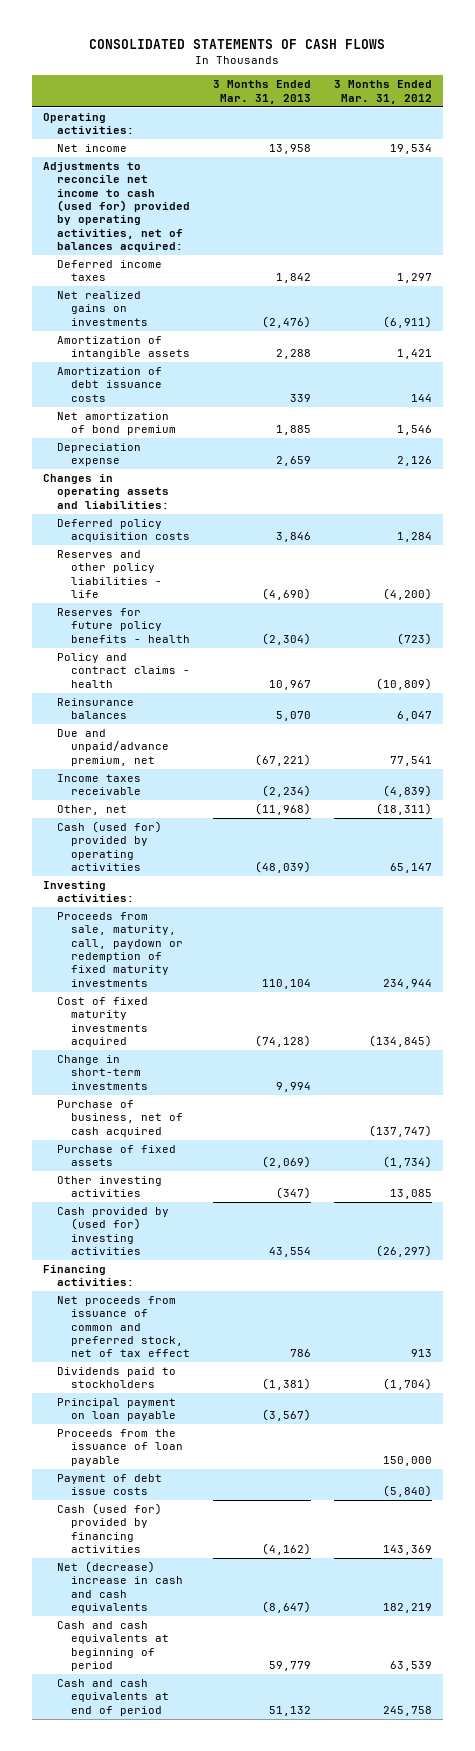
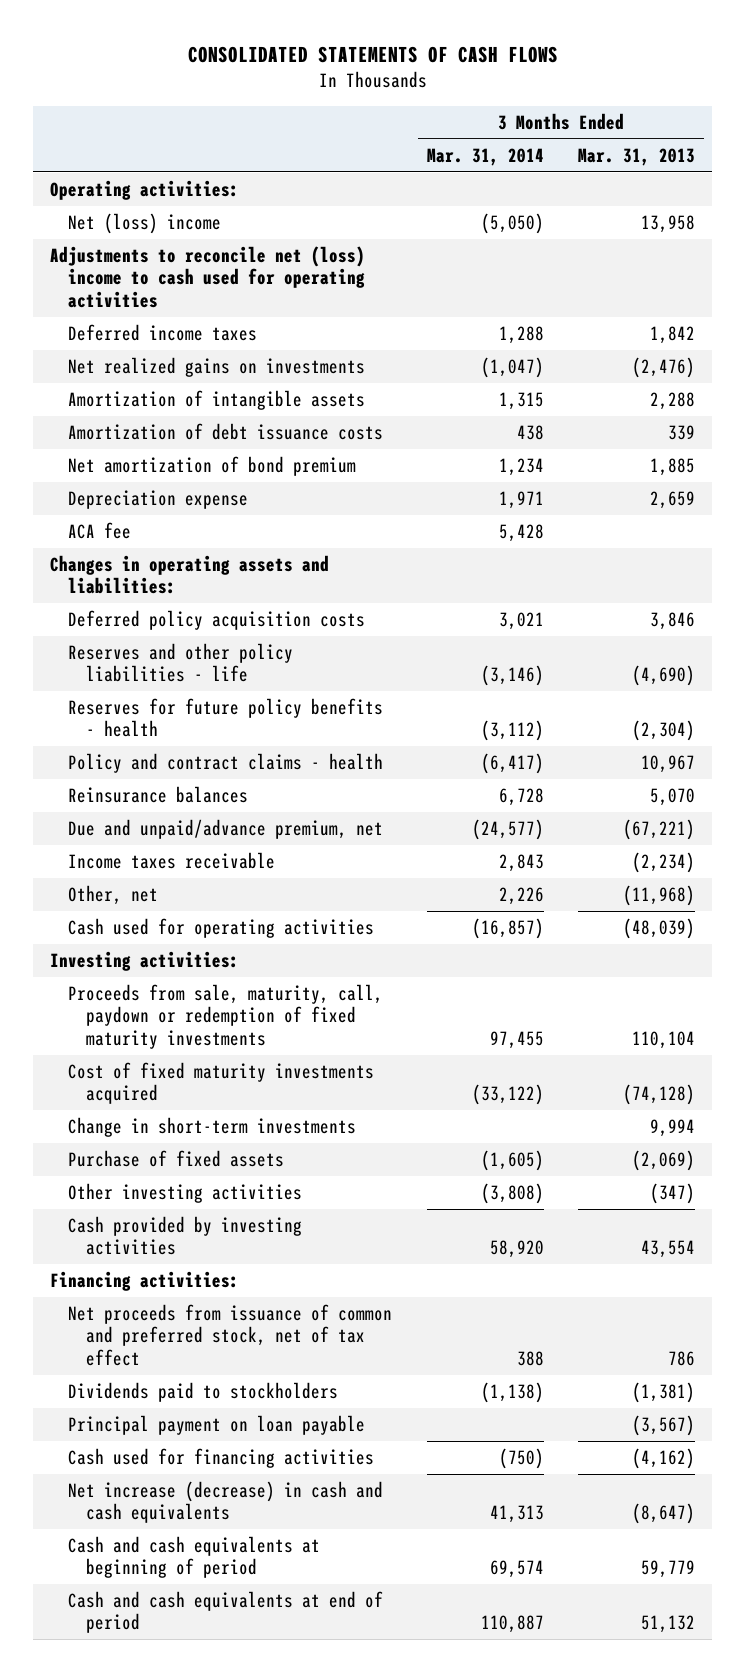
[333,80,432,104] 3 Months Ended Mar. 31, 2012 -> none
none -> [426,147,544,166] Mar. 31, 2014
[56,144,127,153] Net income -> [67,212,221,234] Net (loss) income
[42,162,190,252] Adjustments to reconcile net income to cash (used for) provided by operating activities, net of balances acquired: -> [50,245,366,309] Adjustments to reconcile net (loss) income to cash used for operating activities
none -> [67,521,131,539] ACA fee
[56,821,162,872] Cash (used for) provided by operating activities -> [67,917,374,938] Cash used for operating activities
[56,1100,183,1137] Purchase of business, net of cash acquired -> none
[56,1207,169,1256] Cash provided by (used for) investing activities -> [67,1215,302,1256] Cash provided by investing activities
[56,1429,183,1466] Proceeds from the issuance of loan payable -> none
[56,1474,162,1496] Payment of debt issue costs -> none
[56,1503,162,1554] Cash (used for) provided by financing activities -> [67,1447,374,1468] Cash used for financing activities
[56,1561,183,1614] Net (decrease) increase in cash and cash equivalents -> [67,1480,383,1524] Net increase (decrease) in cash and cash equivalents

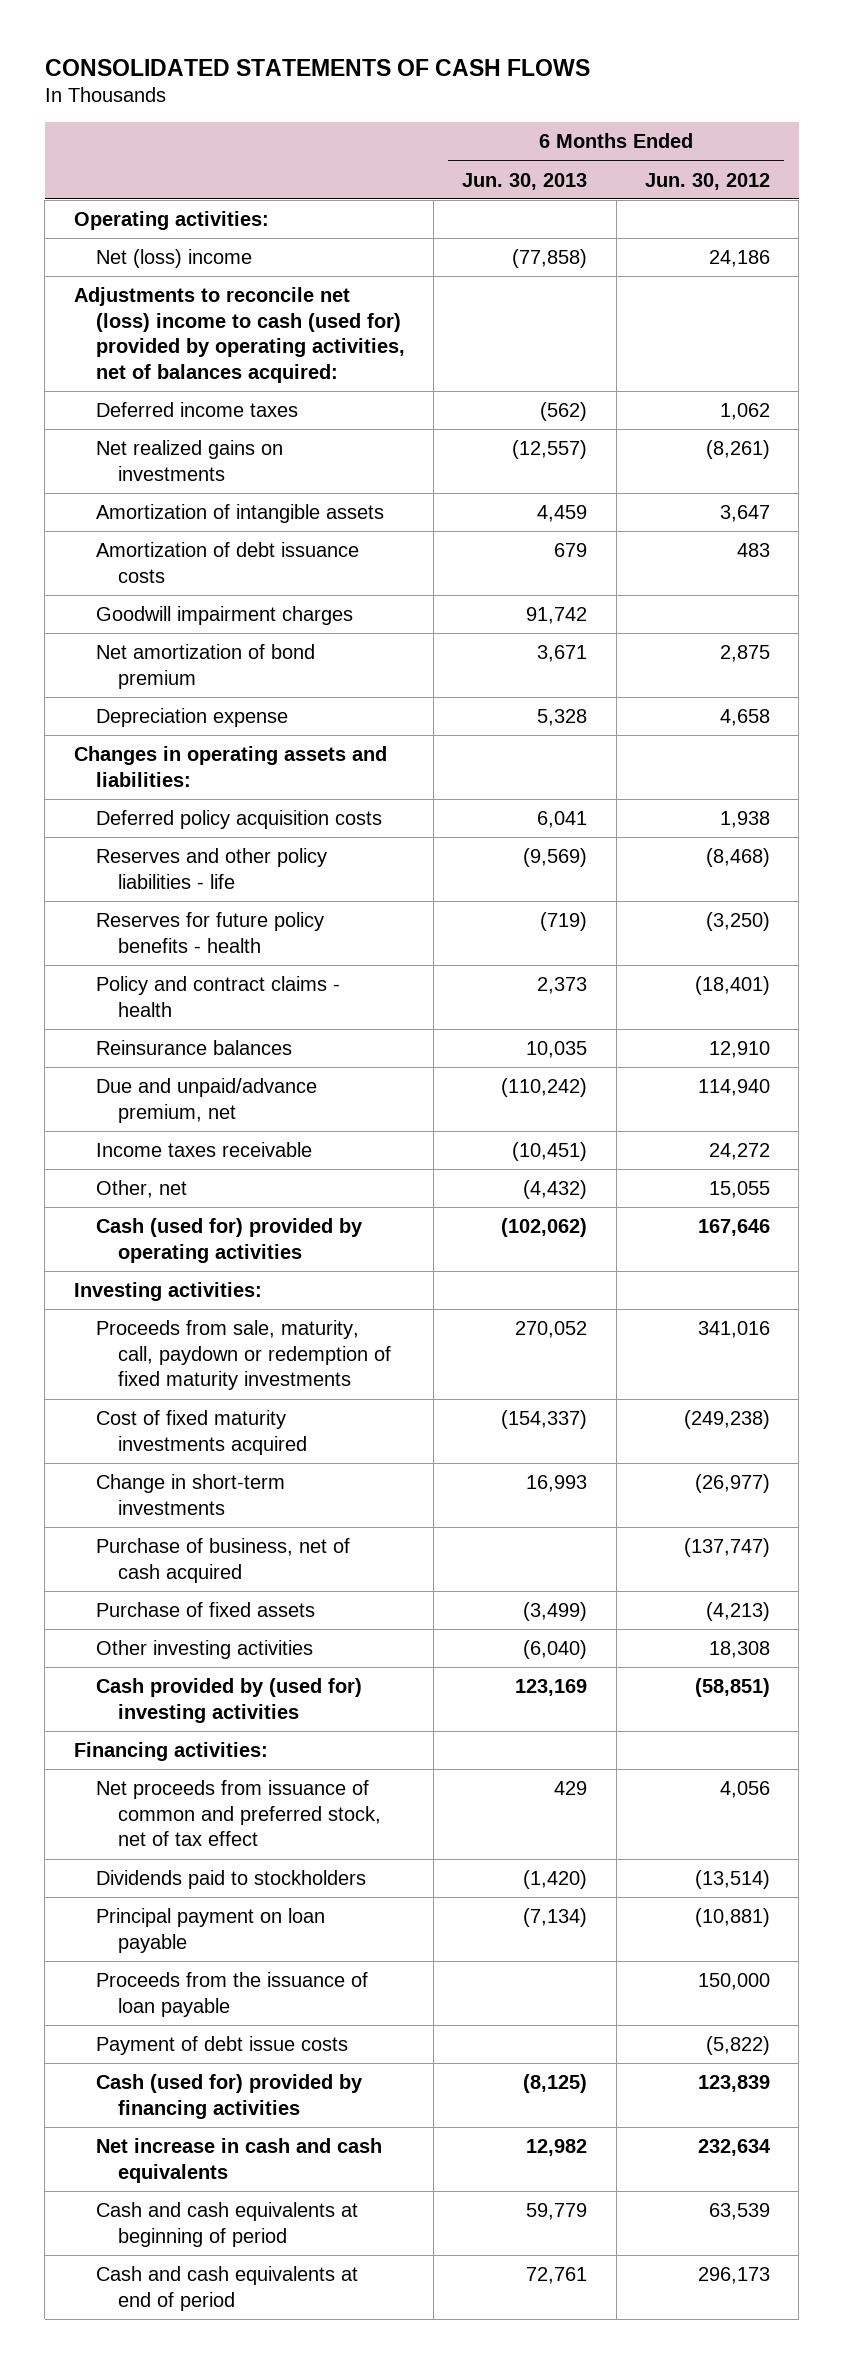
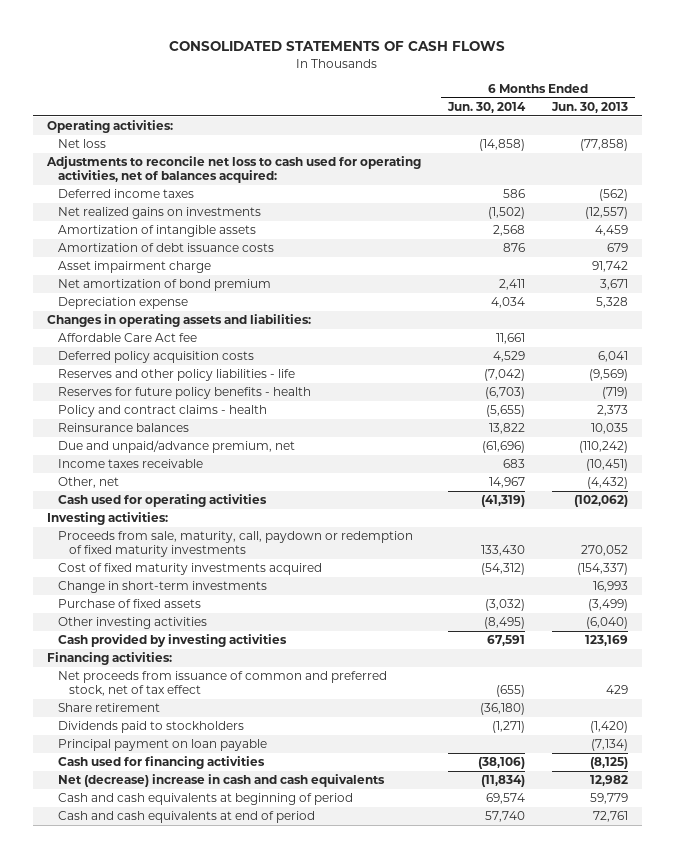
[645,172,771,190] Jun. 30, 2012 -> none
none -> [446,101,526,113] Jun. 30, 2014
[95,249,252,269] Net (loss) income -> [57,139,106,149] Net loss
[73,287,405,383] Adjustments to reconcile net (loss) income to cash (used for) provided by operating activities, net of balances acquired: -> [45,156,421,184] Adjustments to reconcile net loss to cash used for operating activities, net of balances acquired:
[95,606,353,626] Goodwill impairment charges -> [57,261,211,274] Asset impairment charge
none -> [57,333,197,343] Affordable Care Act fee
[95,1218,363,1263] Cash (used for) provided by operating activities -> [57,494,267,508] Cash used for operating activities
[95,1538,350,1583] Purchase of business, net of cash acquired -> none
[95,1678,362,1723] Cash provided by (used for) investing activities -> [57,634,287,648] Cash provided by investing activities
none -> [57,703,160,713] Share retirement
[95,1972,368,2017] Proceeds from the issuance of loan payable -> none
[95,2036,348,2056] Payment of debt issue costs -> none
[95,2074,363,2119] Cash (used for) provided by financing activities -> [57,756,265,770] Cash used for financing activities
[95,2138,382,2183] Net increase in cash and cash equivalents -> [57,774,385,788] Net (decrease) increase in cash and cash equivalents

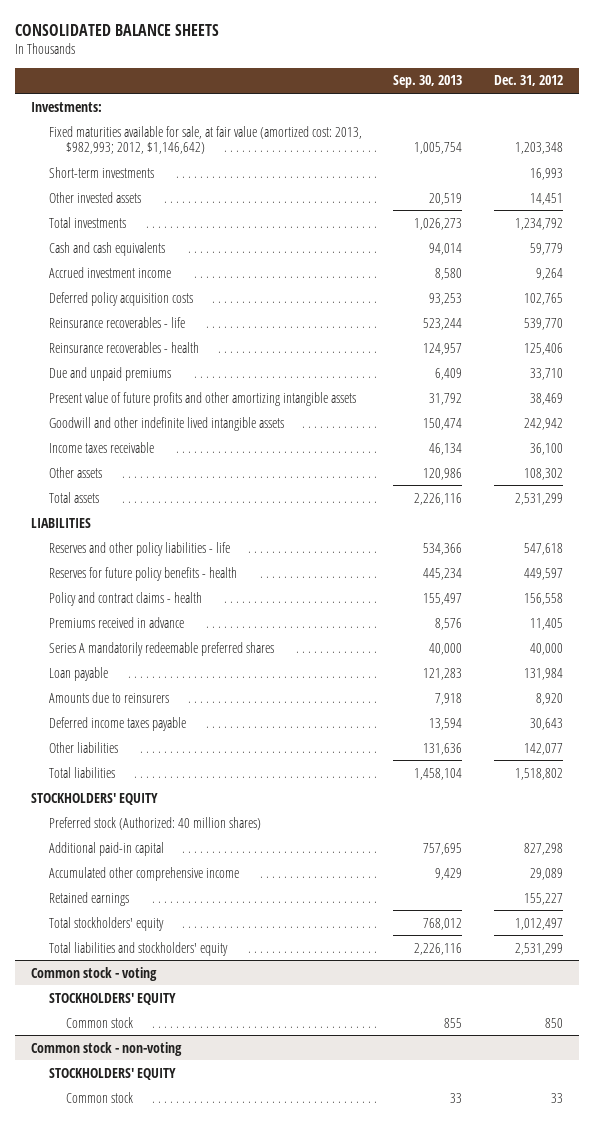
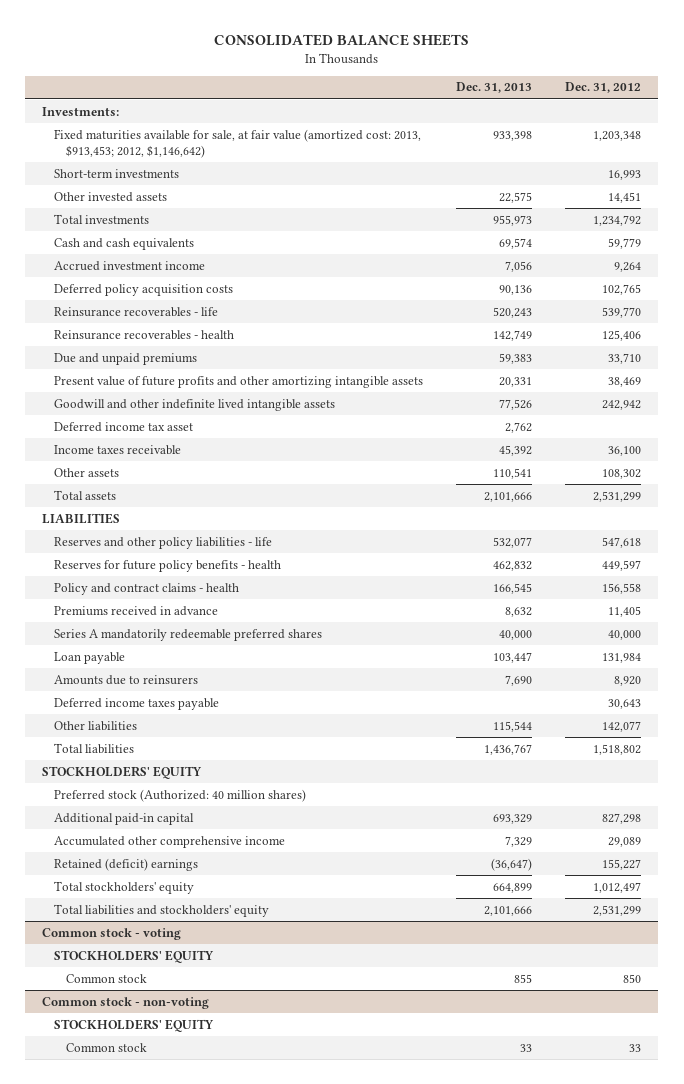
[393,75,463,89] Sep. 30, 2013 -> none
none -> [456,82,533,94] Dec. 31, 2013
[48,125,362,155] Fixed maturities available for sale, at fair value (amortized cost: 2013, $982,993; 2012, $1,146,642) -> [53,128,421,158] Fixed maturities available for sale, at fair value (amortized cost: 2013, $913,453; 2012, $1,146,642)
none -> [53,421,193,432] Deferred income tax asset
[48,891,129,906] Retained earnings -> [53,857,198,871] Retained (deficit) earnings

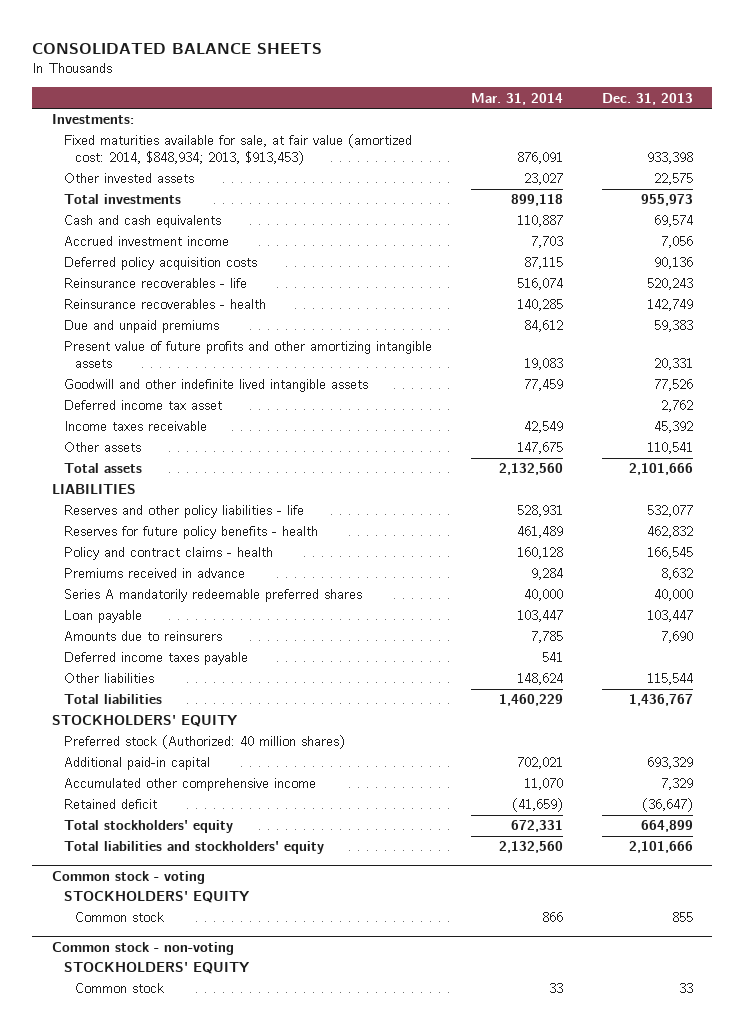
[565,82,642,94] Dec. 31, 2012 -> none
none -> [470,92,563,105] Mar. 31, 2014
[53,168,179,178] Short-term investments -> none
[53,128,421,158] Fixed maturities available for sale, at fair value (amortized cost: 2013, $913,453; 2012, $1,146,642) -> [63,134,412,165] Fixed maturities available for sale, at fair value (amortized cost: 2014, $848,934; 2013, $913,453)
[53,857,198,871] Retained (deficit) earnings -> [63,799,157,810] Retained deficit

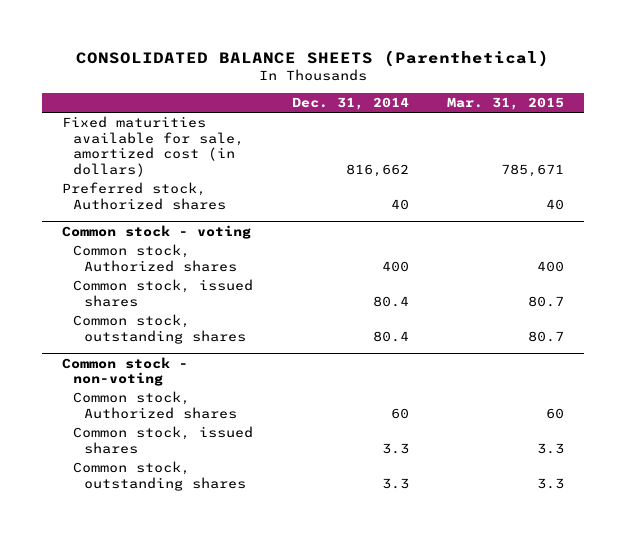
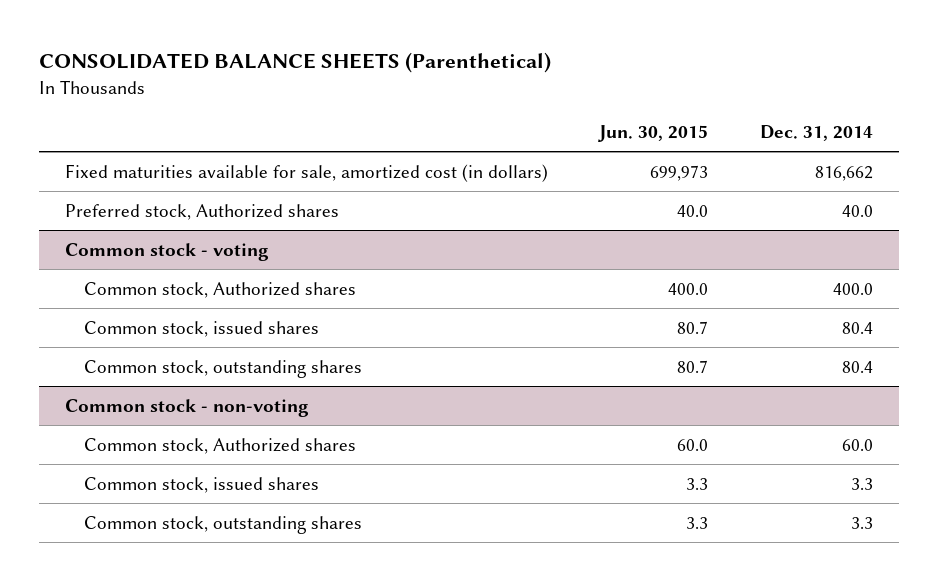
[447,97,565,111] Mar. 31, 2015 -> none
none -> [598,125,709,143] Jun. 30, 2015
[390,198,409,210] 40 -> [841,204,873,217] 40.0
[381,260,409,272] 400 -> [832,282,873,295] 400.0
[390,407,409,419] 60 -> [841,438,873,451] 60.0

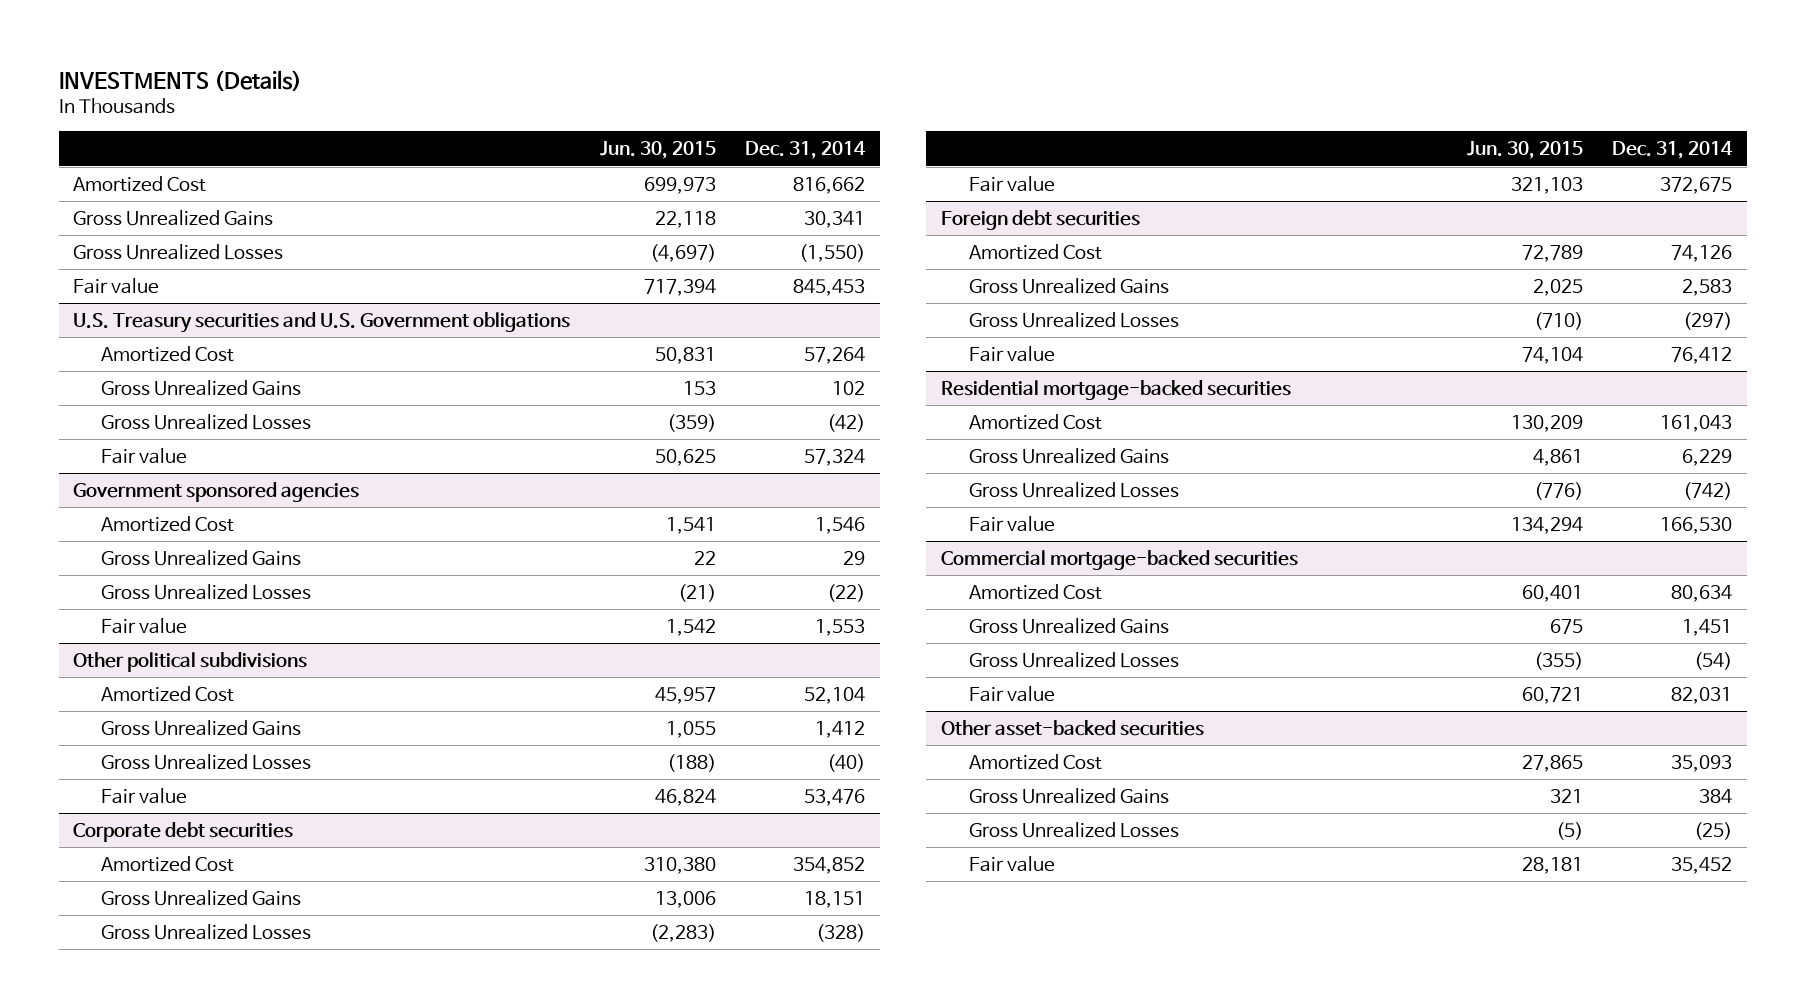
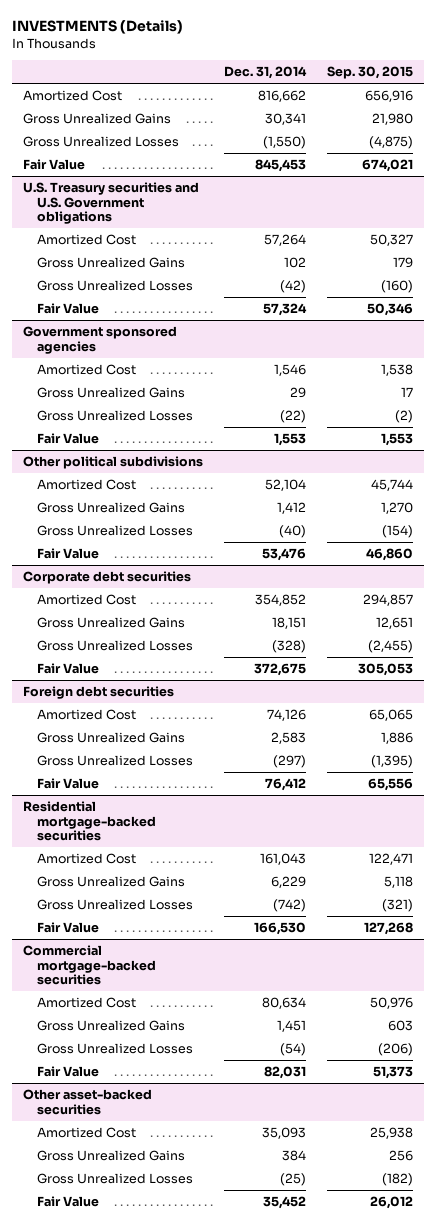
[599,141,716,160] Jun. 30, 2015 -> none
none -> [327,66,414,80] Sep. 30, 2015
[73,277,160,294] Fair value -> [22,158,85,170] Fair Value
[101,447,188,464] Fair value -> [37,302,100,314] Fair Value
[101,617,188,634] Fair value -> [37,432,100,444] Fair Value
[101,787,188,804] Fair value -> [37,547,100,559] Fair Value
[968,175,1055,192] Fair value -> [37,662,100,674] Fair Value
[968,345,1055,362] Fair value -> [37,777,100,789] Fair Value
[968,515,1055,532] Fair value -> [37,921,100,933] Fair Value
[968,685,1055,702] Fair value -> [37,1065,100,1077] Fair Value
[968,855,1055,872] Fair value -> [37,1195,100,1207] Fair Value

